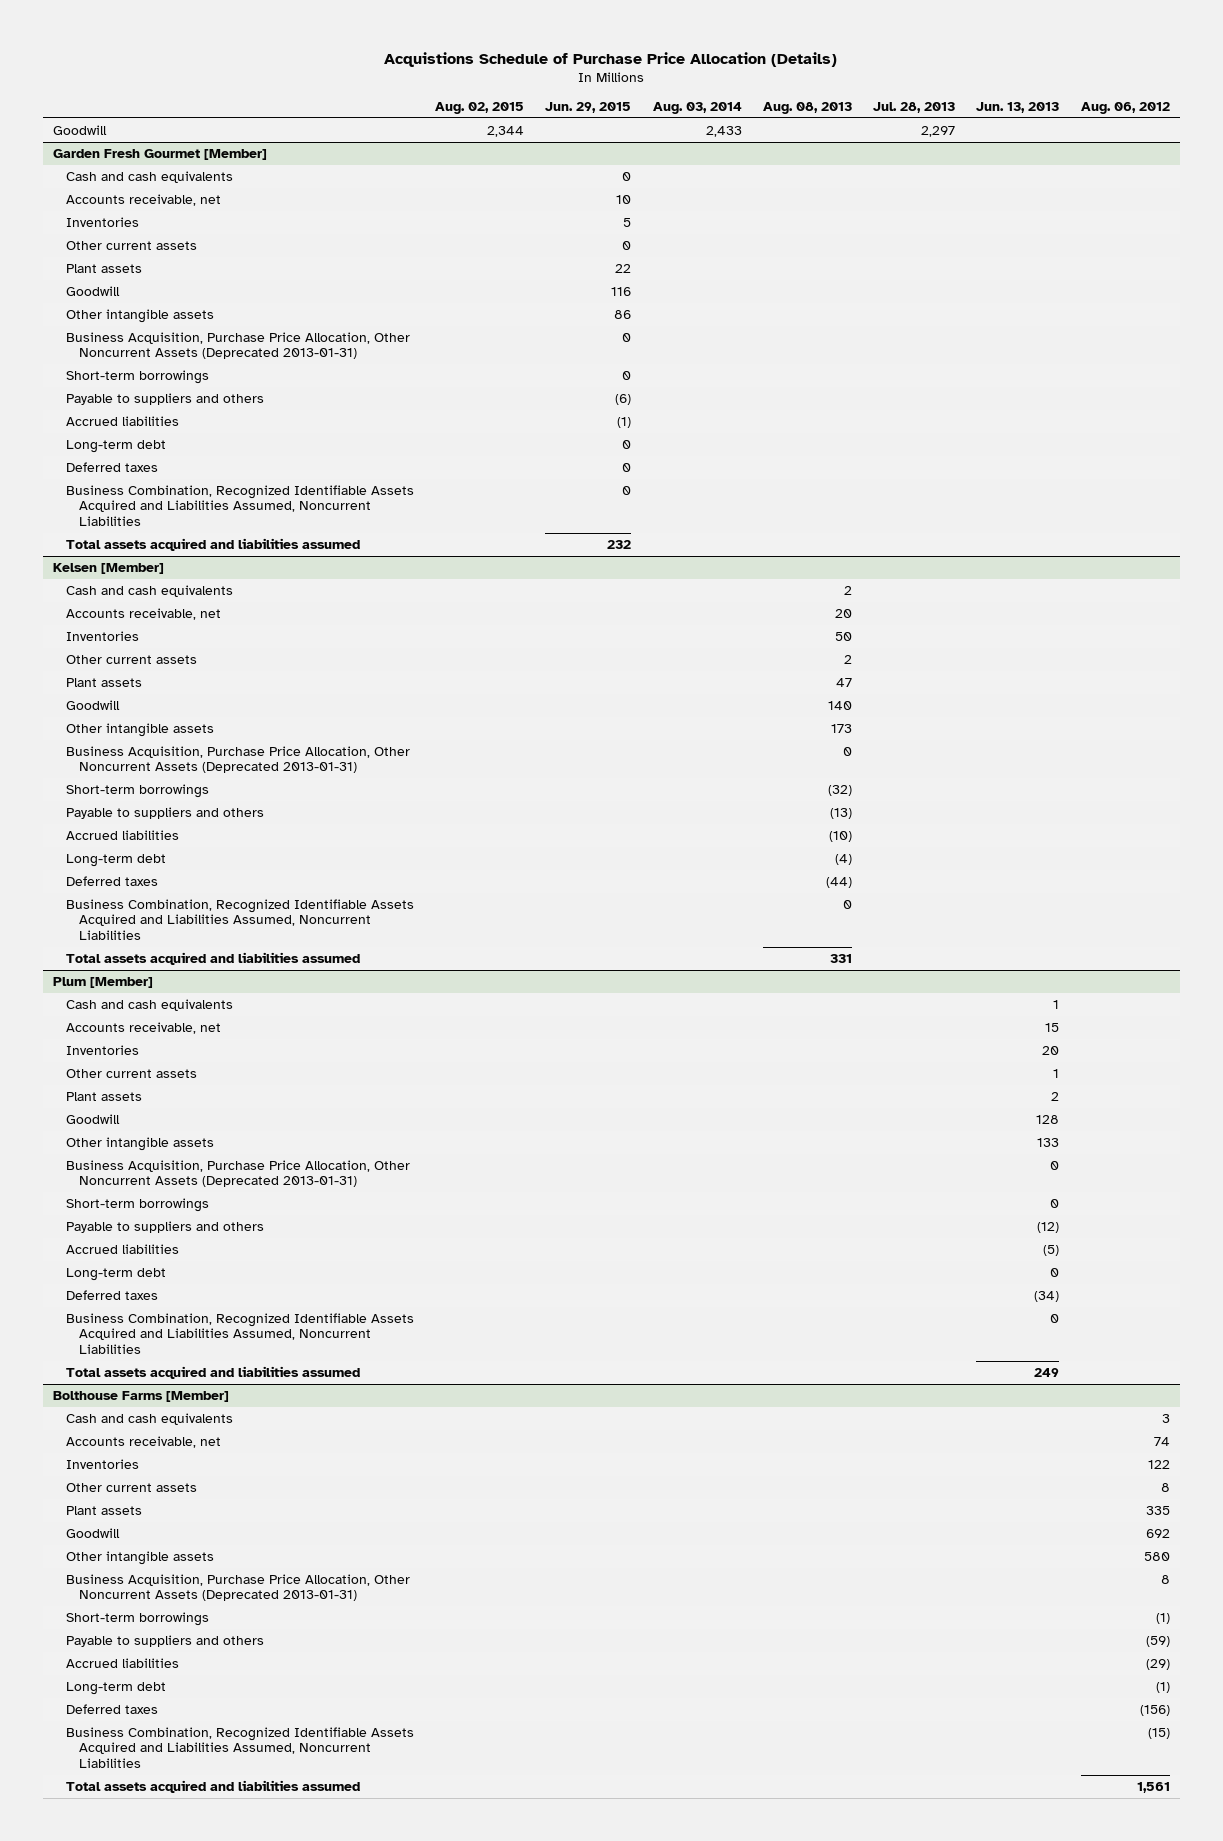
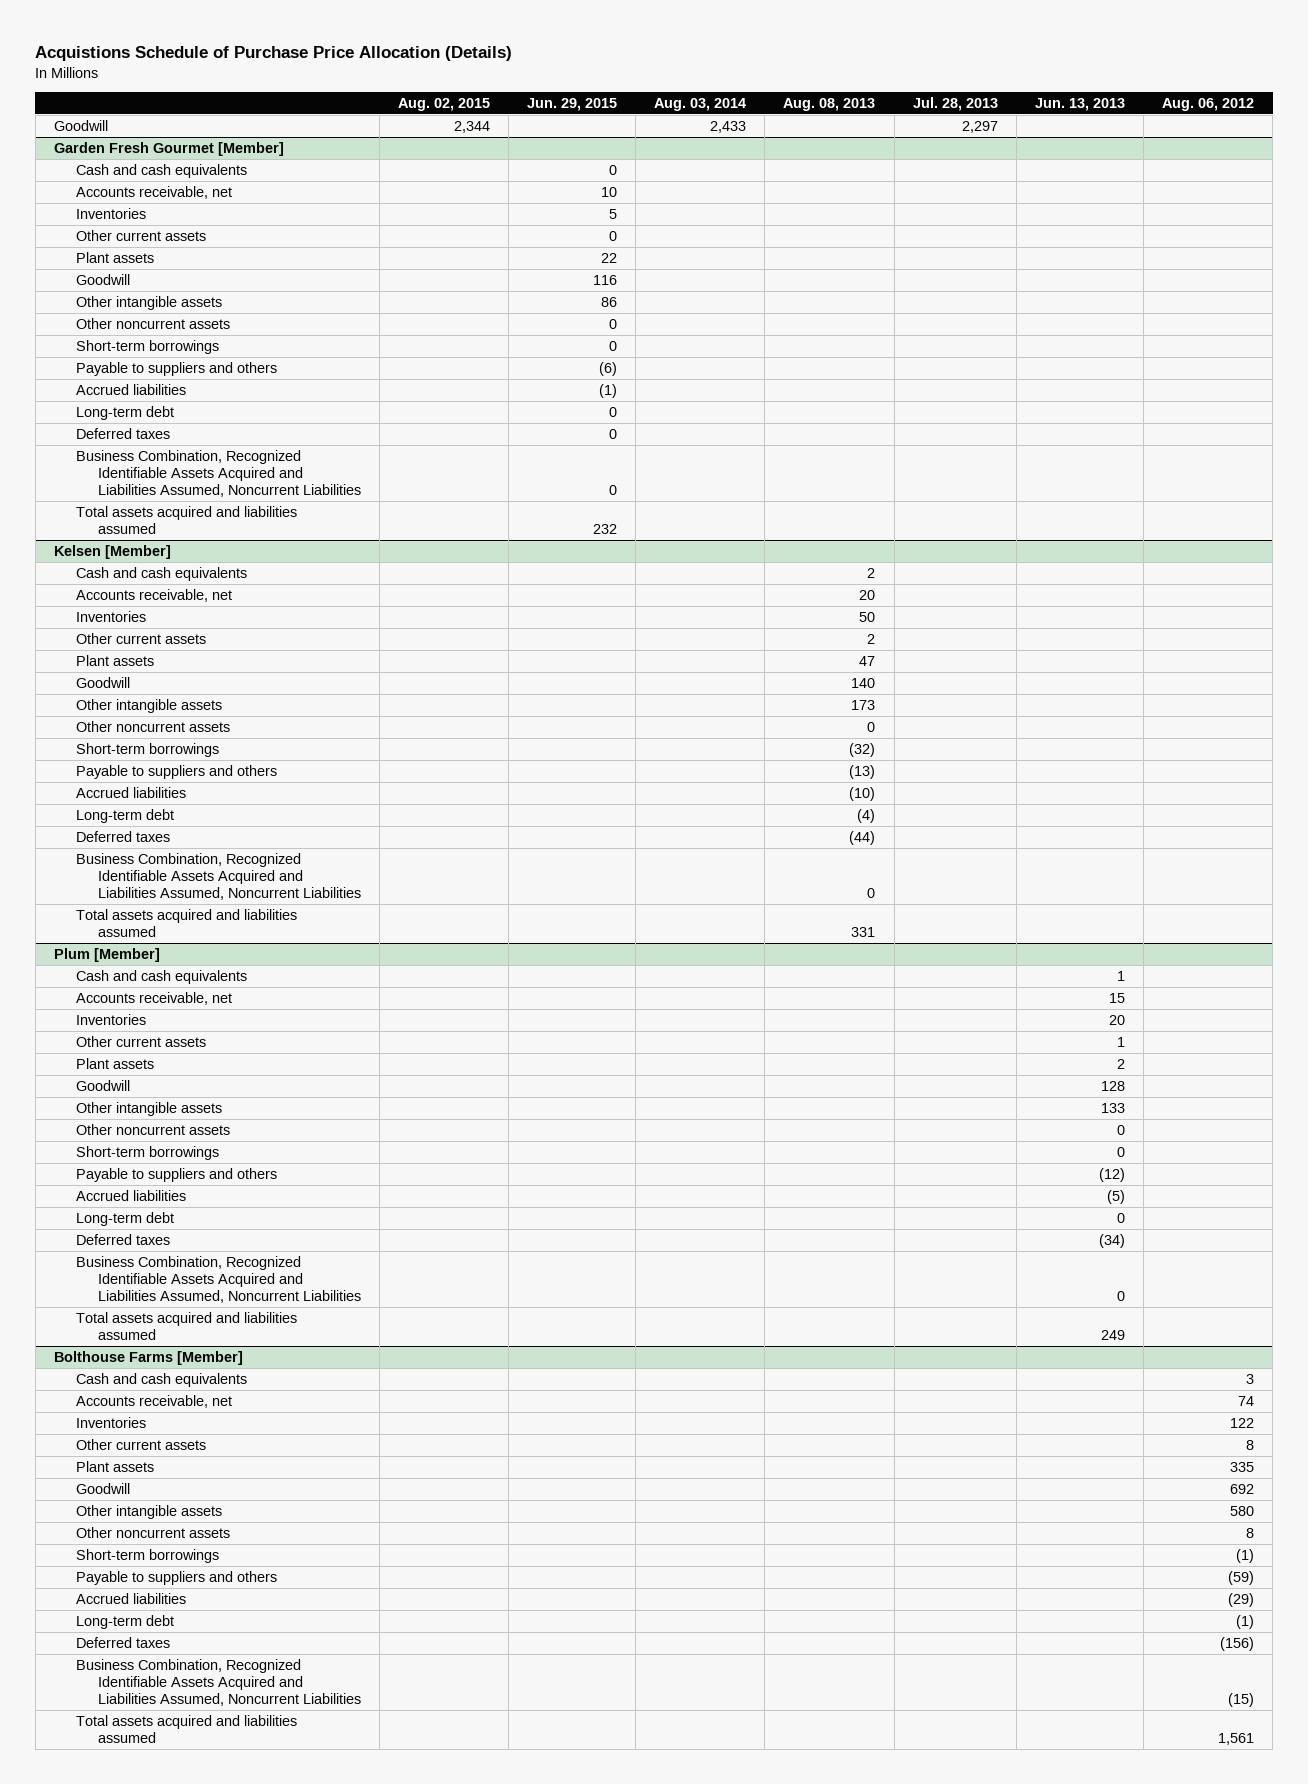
[66,331,411,360] Business Acquisition, Purchase Price Allocation, Other Noncurrent Assets (Deprecated 2013-01-31) -> [75,317,230,329] Other noncurrent assets
[66,745,411,774] Business Acquisition, Purchase Price Allocation, Other Noncurrent Assets (Deprecated 2013-01-31) -> [75,720,230,732] Other noncurrent assets
[66,1159,411,1188] Business Acquisition, Purchase Price Allocation, Other Noncurrent Assets (Deprecated 2013-01-31) -> [75,1123,230,1135] Other noncurrent assets
[66,1573,411,1602] Business Acquisition, Purchase Price Allocation, Other Noncurrent Assets (Deprecated 2013-01-31) -> [75,1526,230,1538] Other noncurrent assets

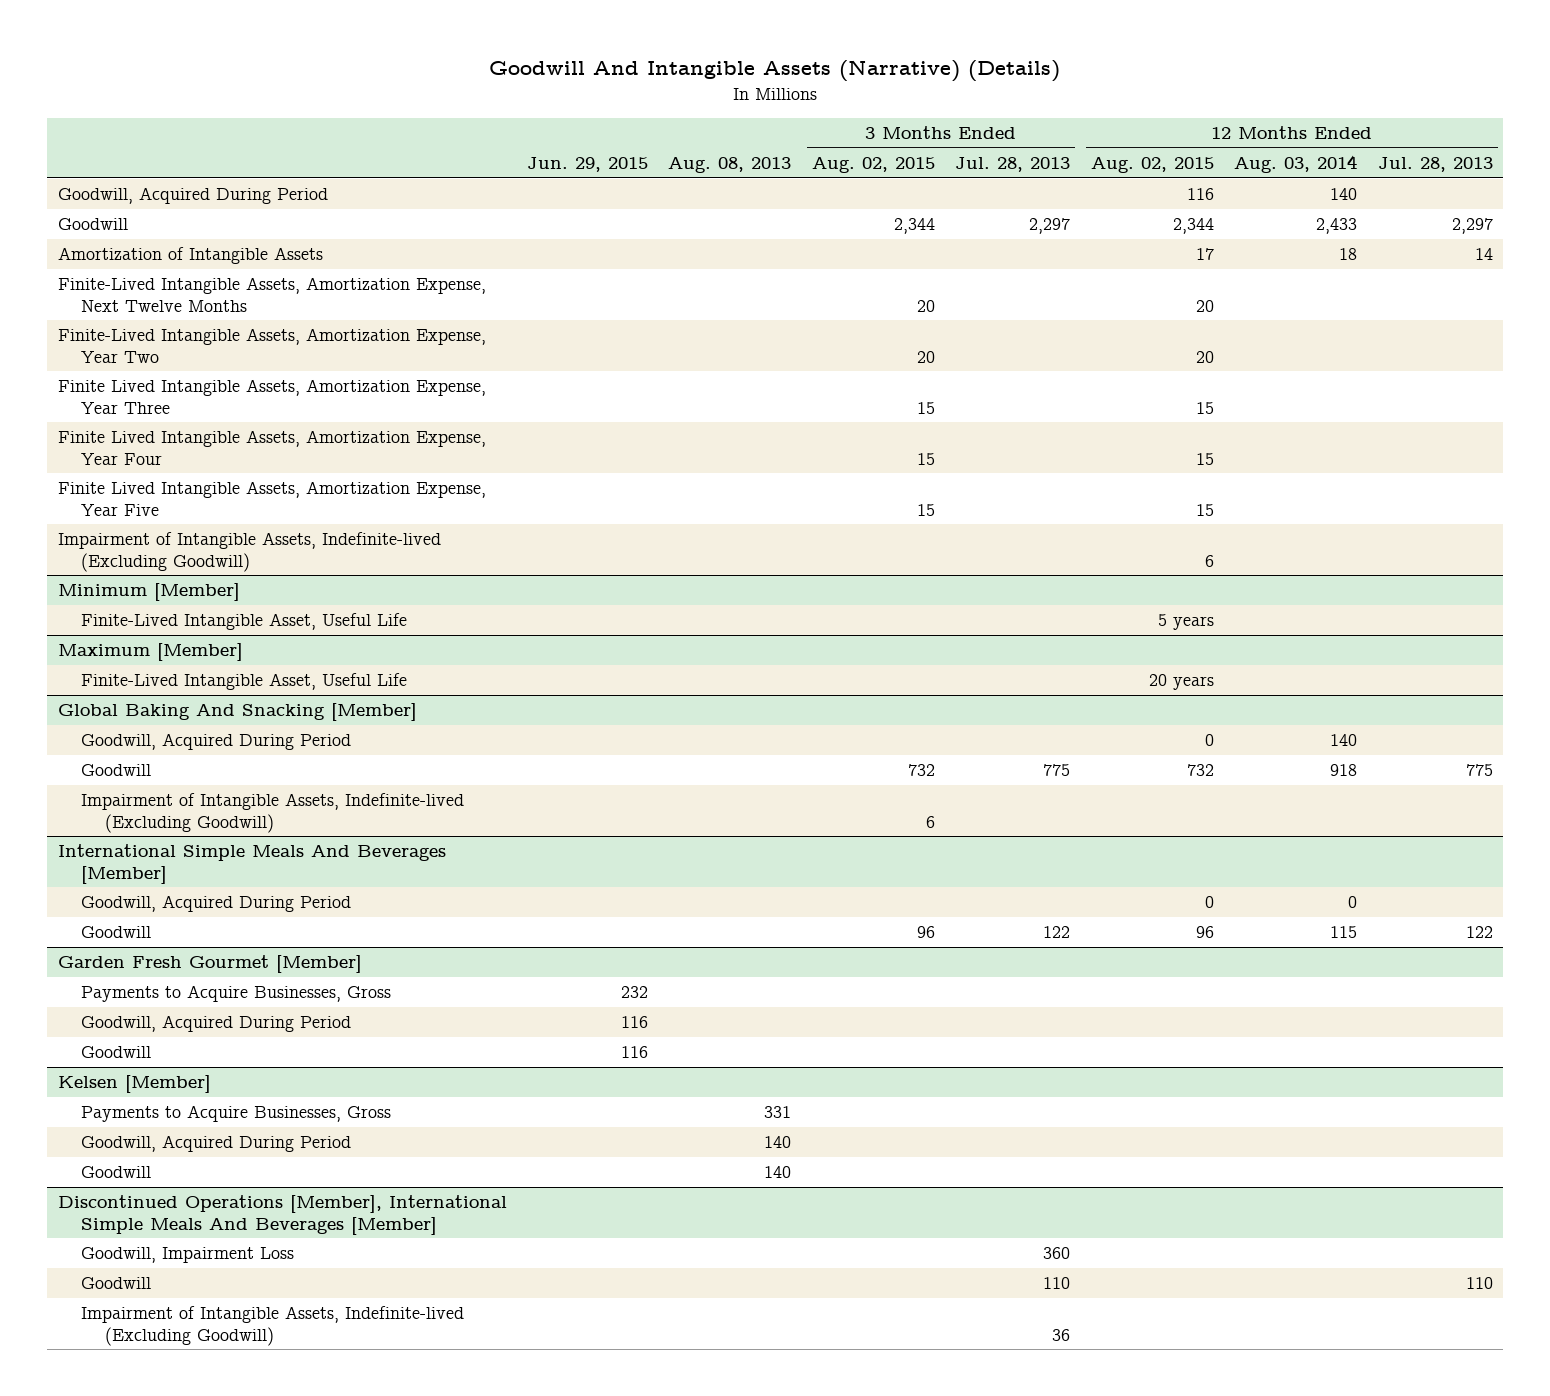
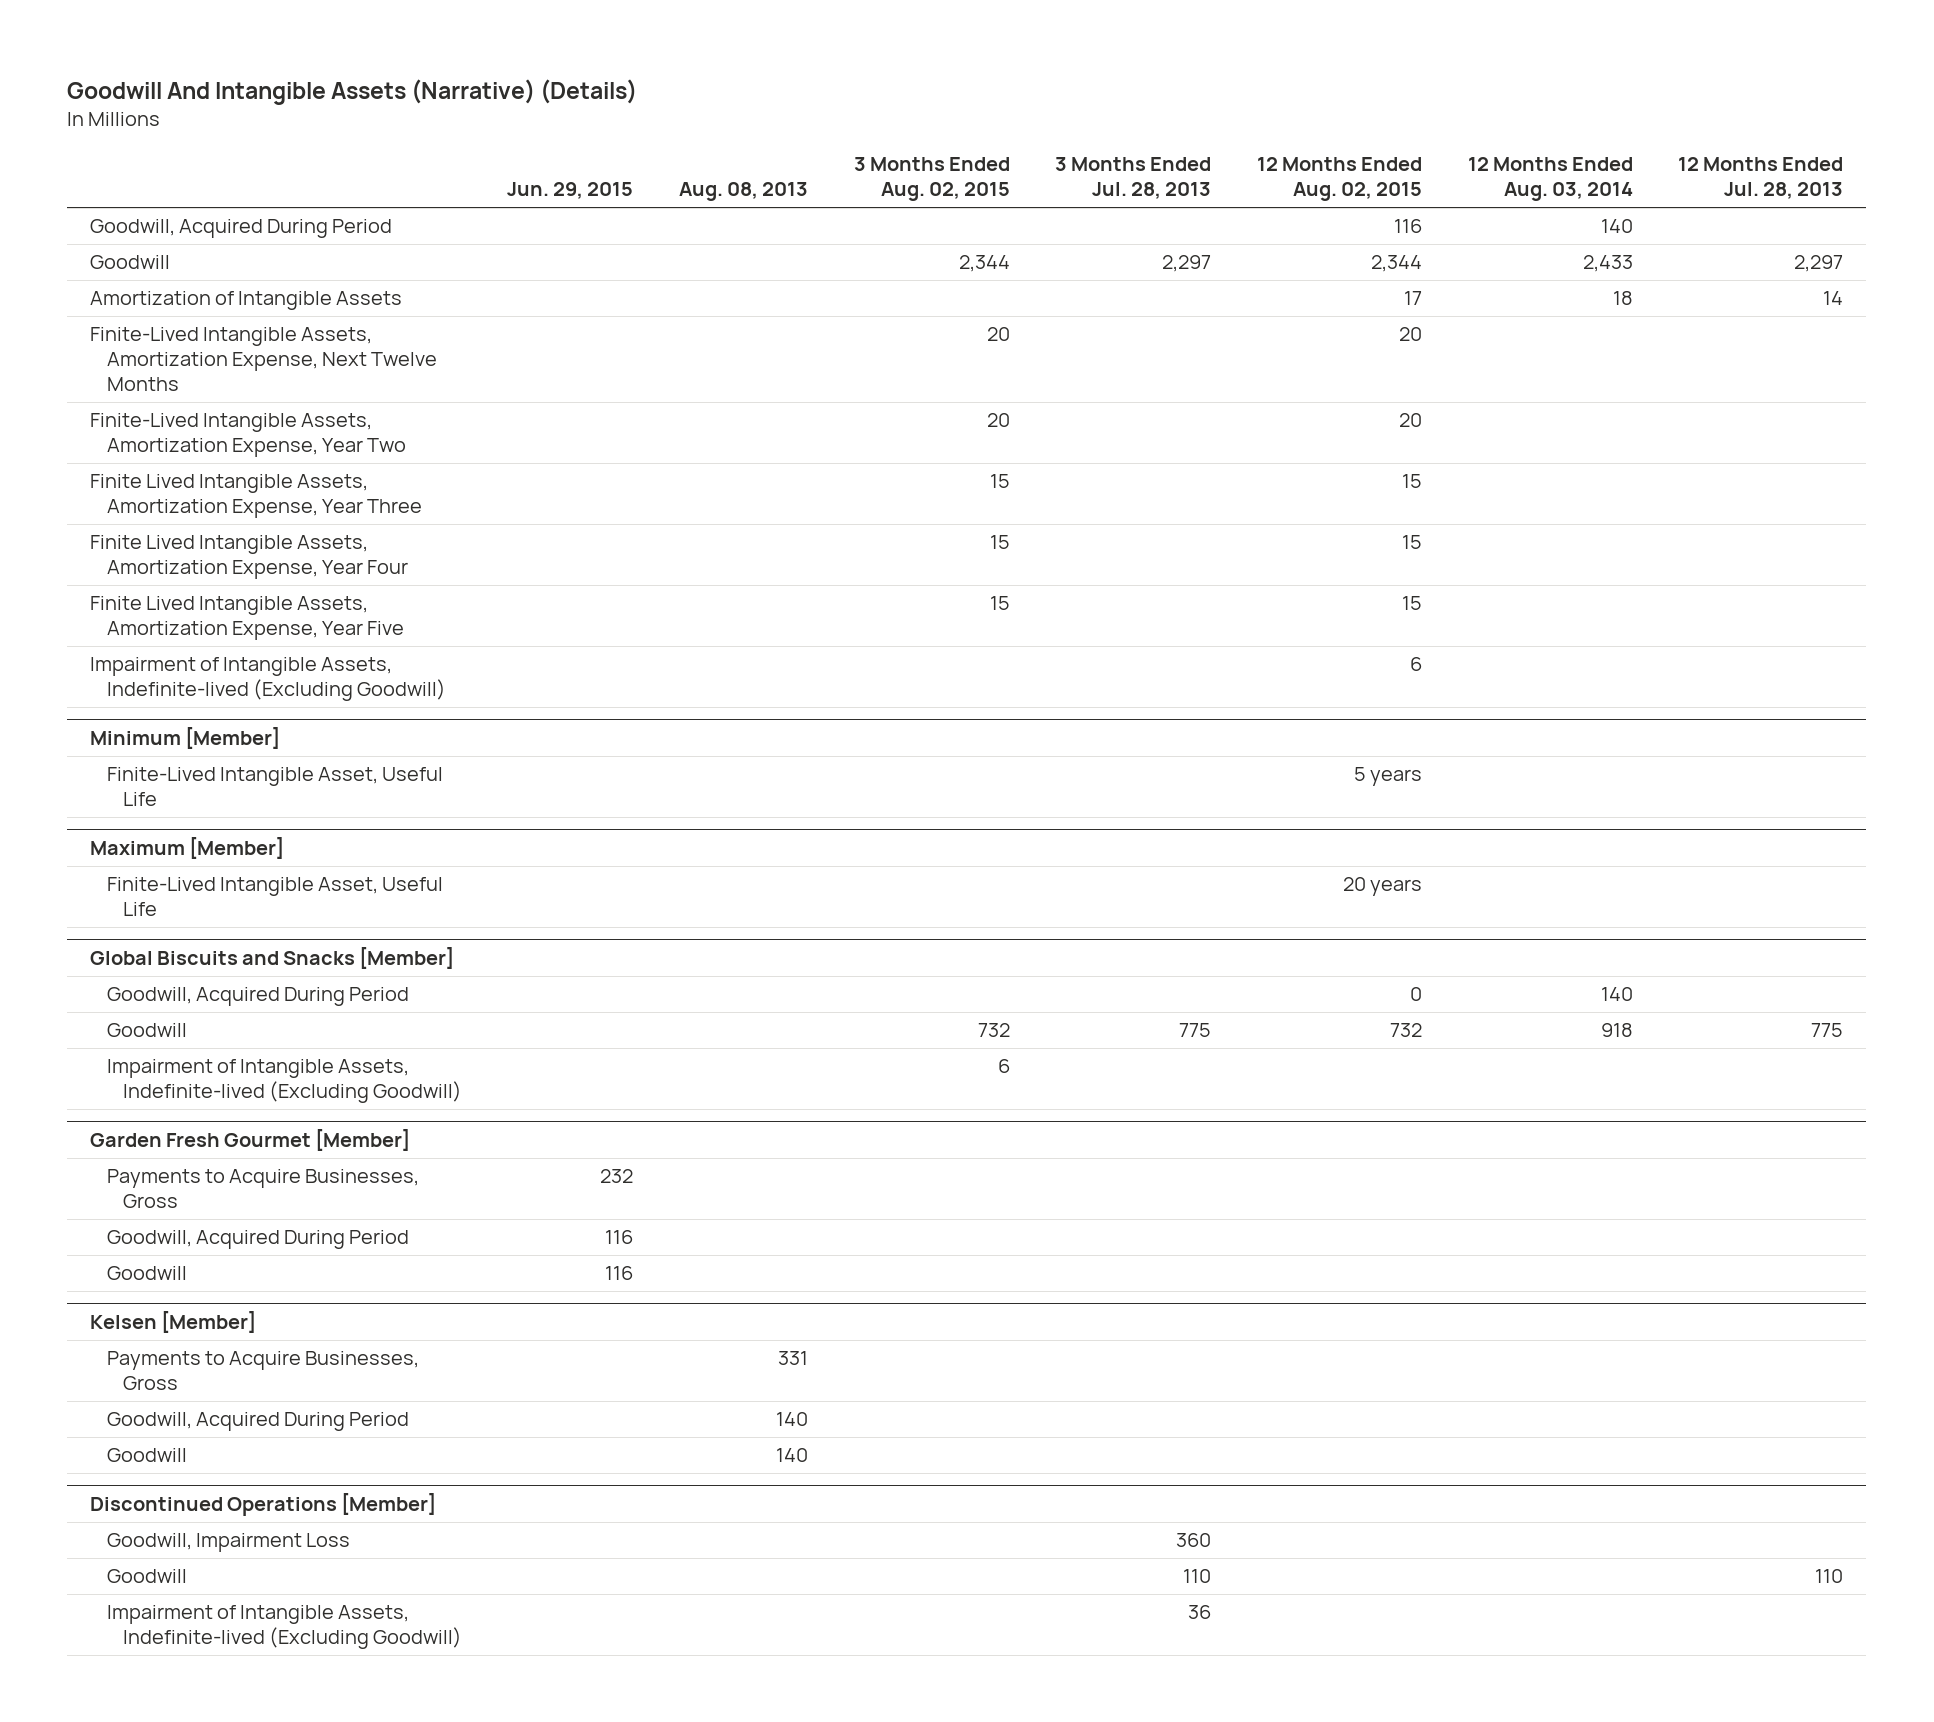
[57,703,417,722] Global Baking And Snacking [Member] -> [90,946,455,969] Global Biscuits and Snacks [Member]
[57,844,446,884] International Simple Meals And Beverages [Member] -> none
[81,895,352,913] Goodwill, Acquired During Period -> none
[81,926,152,939] Goodwill -> none
[57,1195,507,1235] Discontinued Operations [Member], International Simple Meals And Beverages [Member] -> [90,1492,437,1516] Discontinued Operations [Member]

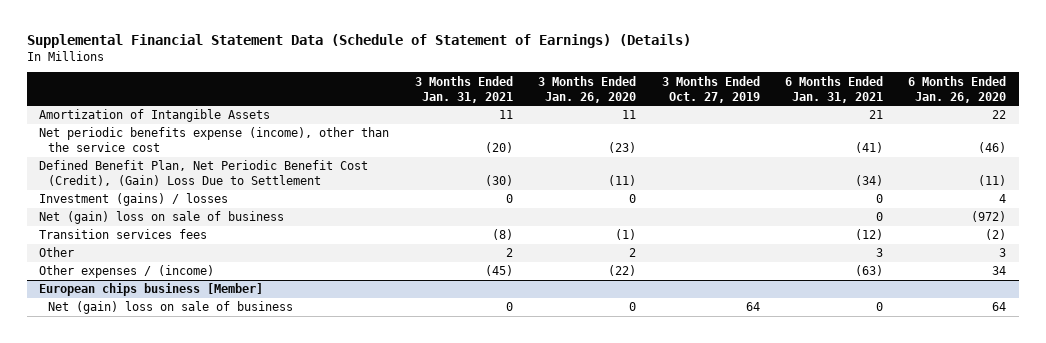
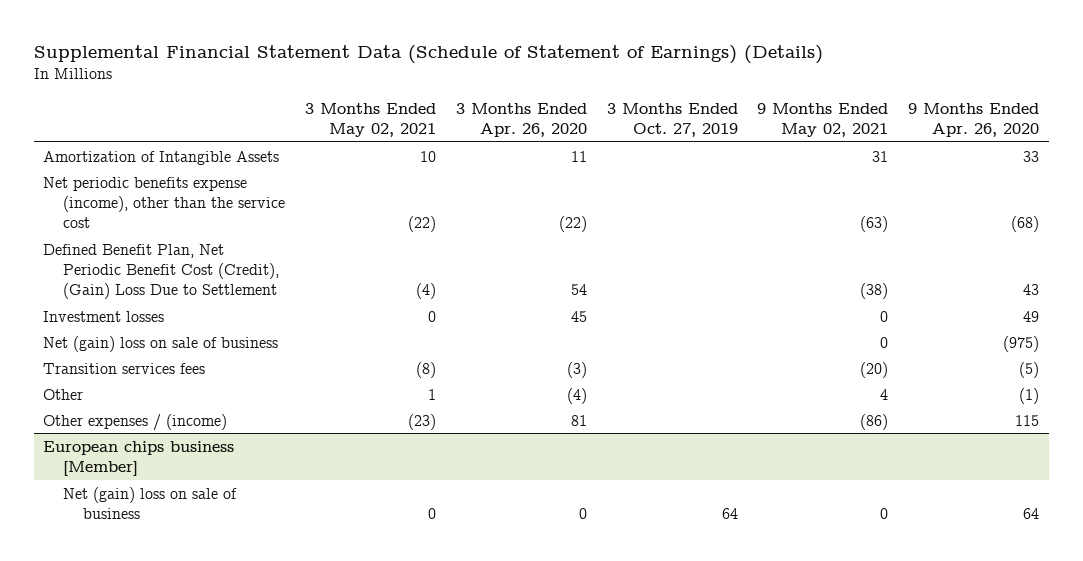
[414,75,513,103] 3 Months Ended Jan. 31, 2021 -> none
[538,75,637,103] 3 Months Ended Jan. 26, 2020 -> none
[784,75,883,103] 6 Months Ended Jan. 31, 2021 -> none
[908,75,1007,103] 6 Months Ended Jan. 26, 2020 -> none
none -> [304,102,436,138] 3 Months Ended May 02, 2021
none -> [455,102,587,138] 3 Months Ended Apr. 26, 2020
none -> [757,102,889,138] 9 Months Ended May 02, 2021
none -> [908,102,1040,138] 9 Months Ended Apr. 26, 2020
[39,193,229,207] Investment (gains) / losses -> [43,310,165,322] Investment losses

